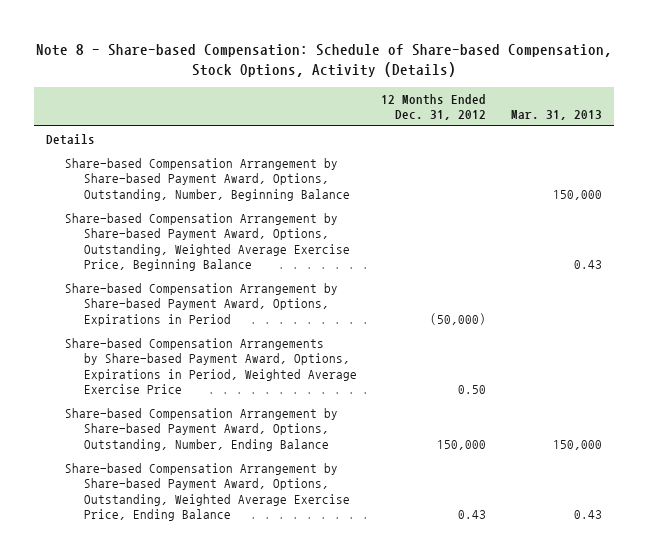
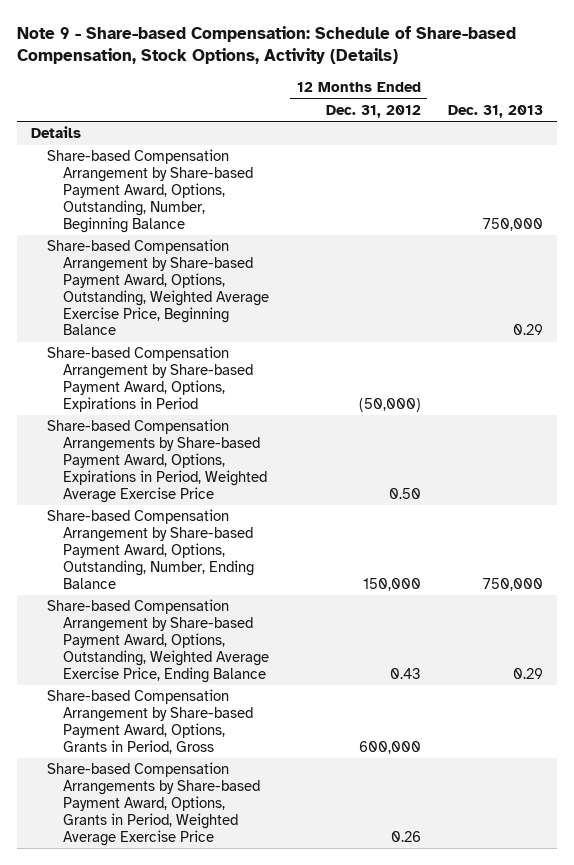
[35,43,612,77] Note 8 - Share-based Compensation: Schedule of Share-based Compensation, Stock Options, Activity (Details) -> [16,26,516,65] Note 9 - Share-based Compensation: Schedule of Share-based Compensation, Stock Options, Activity (Details)
[510,109,602,120] Mar. 31, 2013 -> none
none -> [448,104,544,118] Dec. 31, 2013
none -> [46,689,253,754] Share-based Compensation Arrangement by Share-based Payment Award, Options, Grants in Period, Gross
none -> [46,762,260,846] Share-based Compensation Arrangements by Share-based Payment Award, Options, Grants in Period, Weighted Average Exercise Price

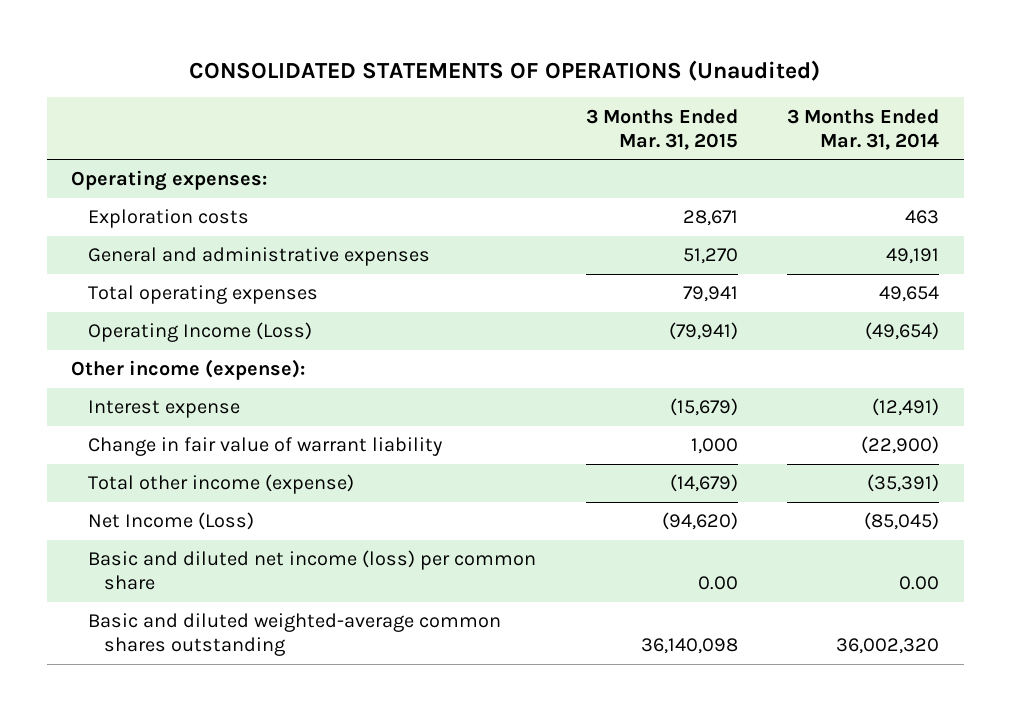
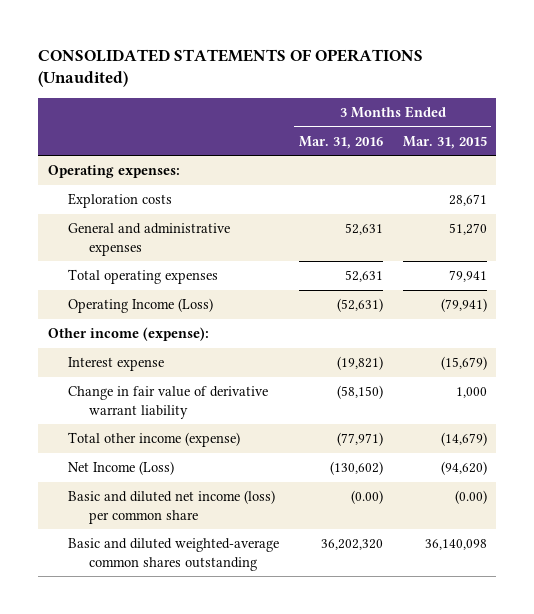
[787,108,940,150] 3 Months Ended Mar. 31, 2014 -> none
none -> [298,135,383,149] Mar. 31, 2016
[87,437,442,457] Change in fair value of warrant liability -> [68,386,269,419] Change in fair value of derivative warrant liability
[697,576,738,591] 0.00 -> [454,490,487,505] (0.00)

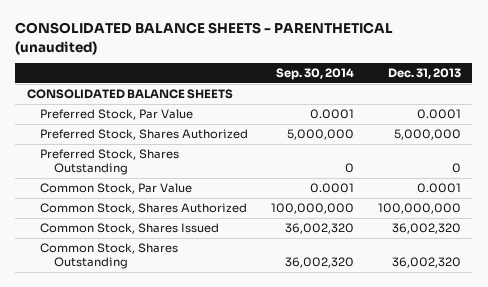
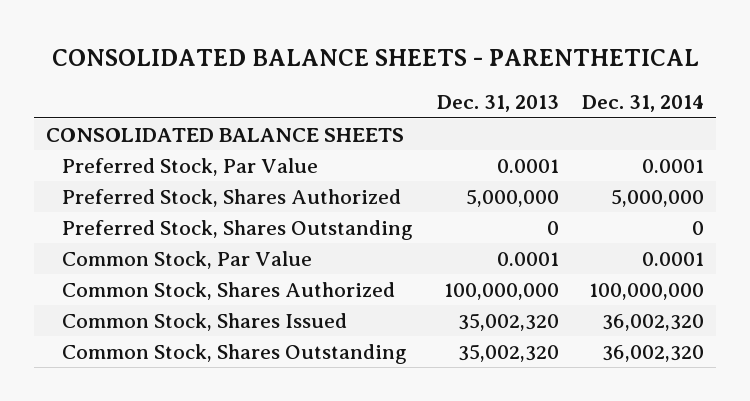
[15,22,394,55] CONSOLIDATED BALANCE SHEETS - PARENTHETICAL (unaudited) -> [51,49,699,67] CONSOLIDATED BALANCE SHEETS - PARENTHETICAL
[276,68,355,81] Sep. 30, 2014 -> none
none -> [582,95,705,113] Dec. 31, 2014
[391,222,461,234] 36,002,320 -> [457,312,559,331] 35,002,320
[391,257,461,269] 36,002,320 -> [457,343,559,362] 35,002,320

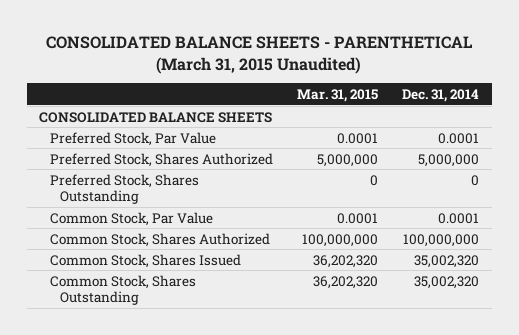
[51,49,699,67] CONSOLIDATED BALANCE SHEETS - PARENTHETICAL -> [46,36,473,74] CONSOLIDATED BALANCE SHEETS - PARENTHETICAL (March 31, 2015 Unaudited)
[436,95,559,113] Dec. 31, 2013 -> none
none -> [297,89,379,103] Mar. 31, 2015
[602,313,705,331] 36,002,320 -> [414,254,480,268] 35,002,320
[602,344,705,362] 36,002,320 -> [414,275,480,289] 35,002,320

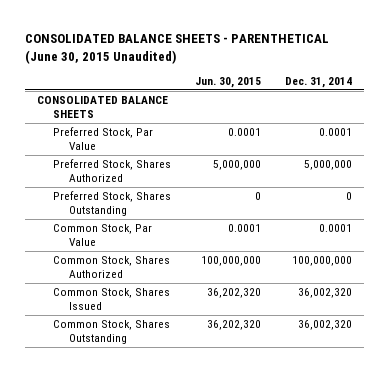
[46,36,473,74] CONSOLIDATED BALANCE SHEETS - PARENTHETICAL (March 31, 2015 Unaudited) -> [25,33,330,64] CONSOLIDATED BALANCE SHEETS - PARENTHETICAL (June 30, 2015 Unaudited)
[297,89,379,103] Mar. 31, 2015 -> none
none -> [195,76,262,88] Jun. 30, 2015
[414,254,480,268] 35,002,320 -> [298,287,353,298] 36,002,320
[414,275,480,289] 35,002,320 -> [298,319,353,330] 36,002,320

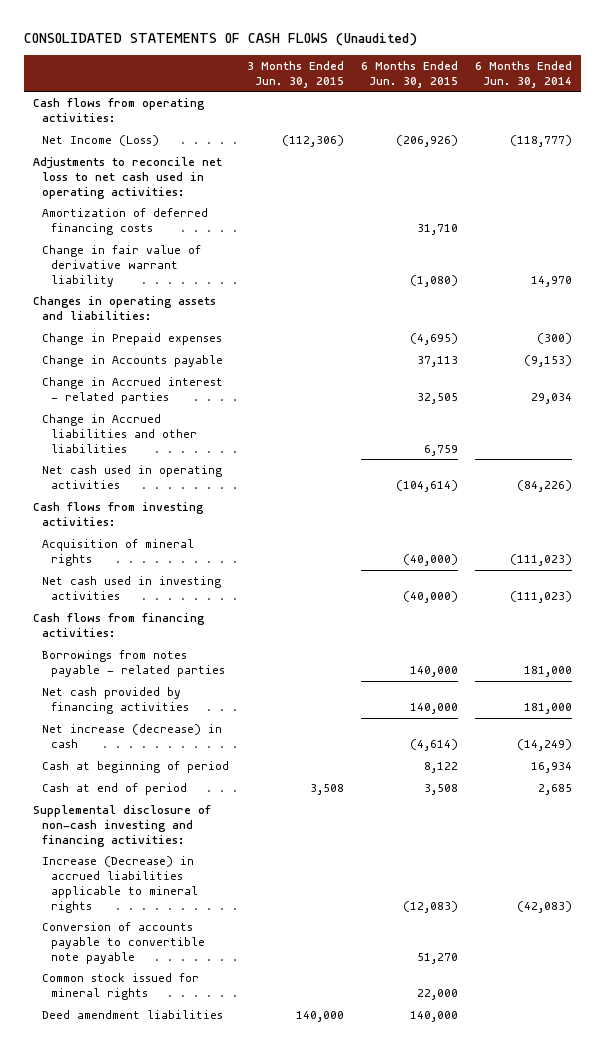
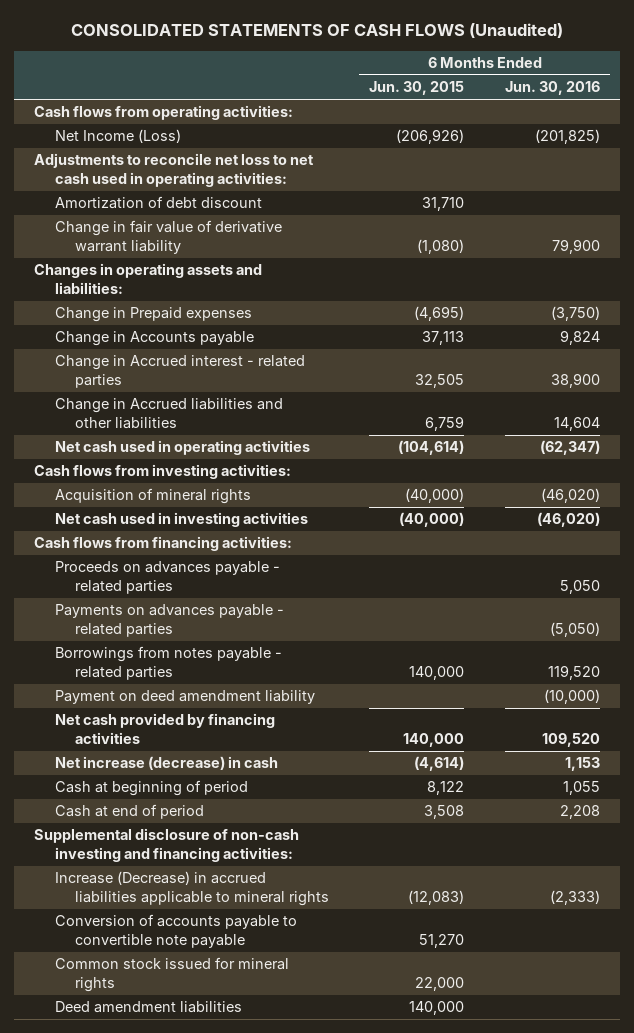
[246,60,344,88] 3 Months Ended Jun. 30, 2015 -> none
[475,60,573,88] 6 Months Ended Jun. 30, 2014 -> none
none -> [504,81,600,96] Jun. 30, 2016
[42,208,209,235] Amortization of deferred financing costs -> [54,196,262,210] Amortization of debt discount
none -> [54,561,280,594] Proceeds on advances payable - related parties
none -> [54,604,284,637] Payments on advances payable - related parties
none -> [54,690,315,705] Payment on deed amendment liability

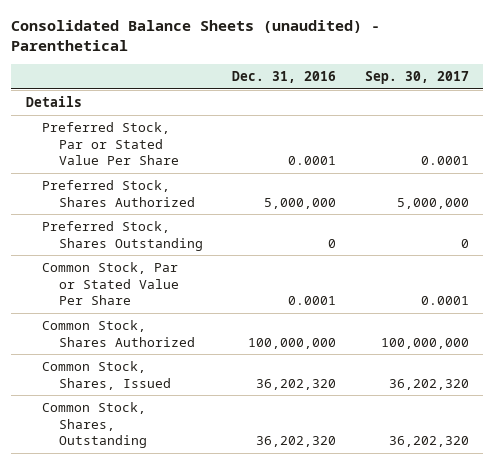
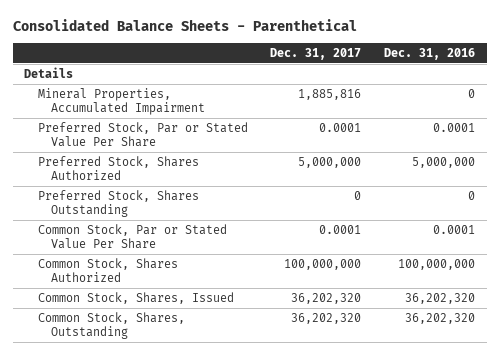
[11,20,381,52] Consolidated Balance Sheets (unaudited) - Parenthetical -> [12,18,357,31] Consolidated Balance Sheets - Parenthetical
[364,71,469,85] Sep. 30, 2017 -> none
none -> [270,47,362,60] Dec. 31, 2017
none -> [37,88,205,115] Mineral Properties, Accumulated Impairment

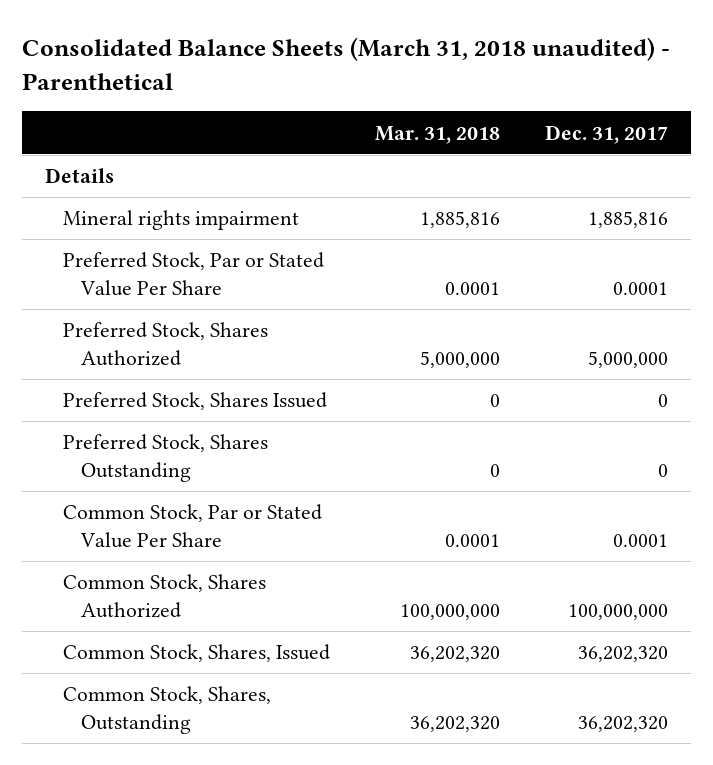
[12,18,357,31] Consolidated Balance Sheets - Parenthetical -> [22,36,671,90] Consolidated Balance Sheets (March 31, 2018 unaudited) - Parenthetical
[384,47,476,60] Dec. 31, 2016 -> none
none -> [374,125,500,144] Mar. 31, 2018
[37,88,205,115] Mineral Properties, Accumulated Impairment -> [62,210,299,231] Mineral rights impairment
none -> [62,392,327,411] Preferred Stock, Shares Issued

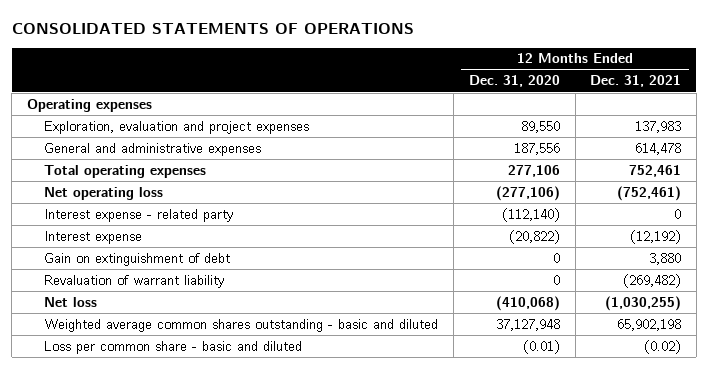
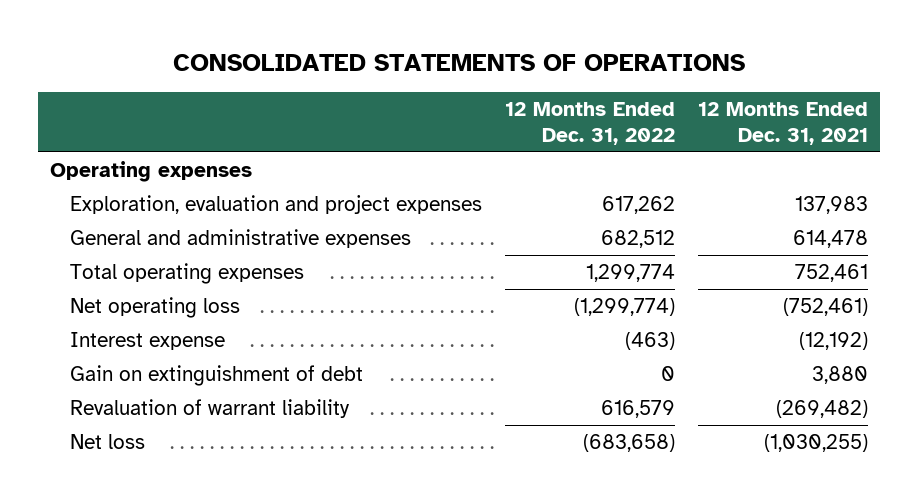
[468,75,560,88] Dec. 31, 2020 -> none
none -> [505,102,676,145] 12 Months Ended Dec. 31, 2022
[44,208,234,222] Interest expense - related party -> none
[44,318,439,332] Weighted average common shares outstanding - basic and diluted -> none
[44,340,303,354] Loss per common share - basic and diluted -> none

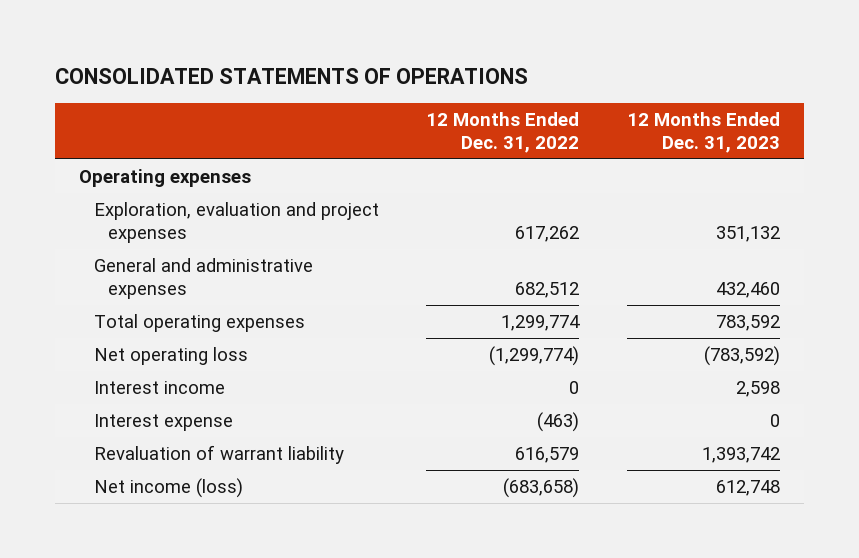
[698,102,869,145] 12 Months Ended Dec. 31, 2021 -> none
none -> [627,112,781,153] 12 Months Ended Dec. 31, 2023
none -> [93,381,225,395] Interest income
[69,365,363,387] Gain on extinguishment of debt -> none
[69,434,145,450] Net loss -> [93,478,243,499] Net income (loss)

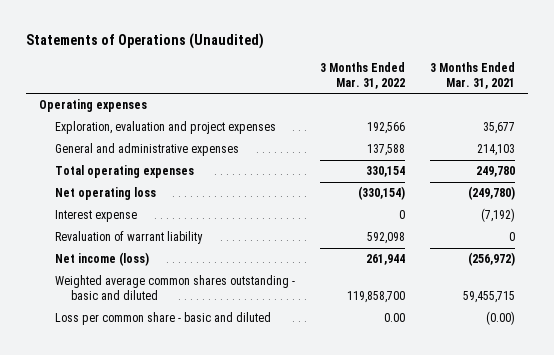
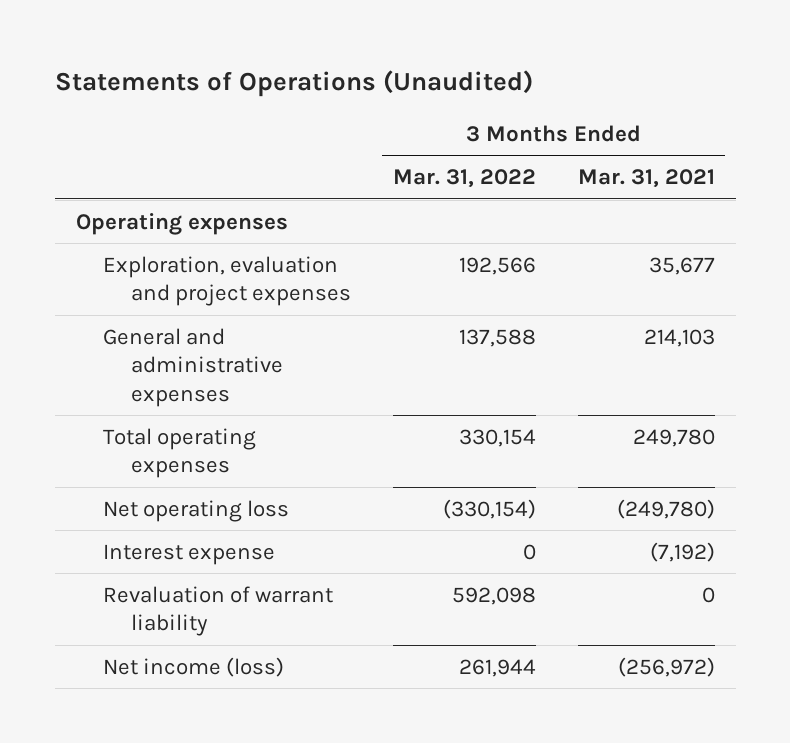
[54,275,295,300] Weighted average common shares outstanding - basic and diluted -> none
[54,312,271,326] Loss per common share - basic and diluted -> none

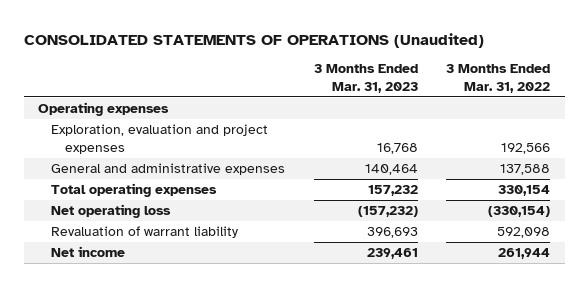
[54,70,533,98] Statements of Operations (Unaudited) -> [23,32,484,48] CONSOLIDATED STATEMENTS OF OPERATIONS (Unaudited)
[577,169,715,189] Mar. 31, 2021 -> none
none -> [313,64,418,93] 3 Months Ended Mar. 31, 2023
[103,543,276,565] Interest expense -> none
[103,656,285,677] Net income (loss) -> [51,246,126,258] Net income

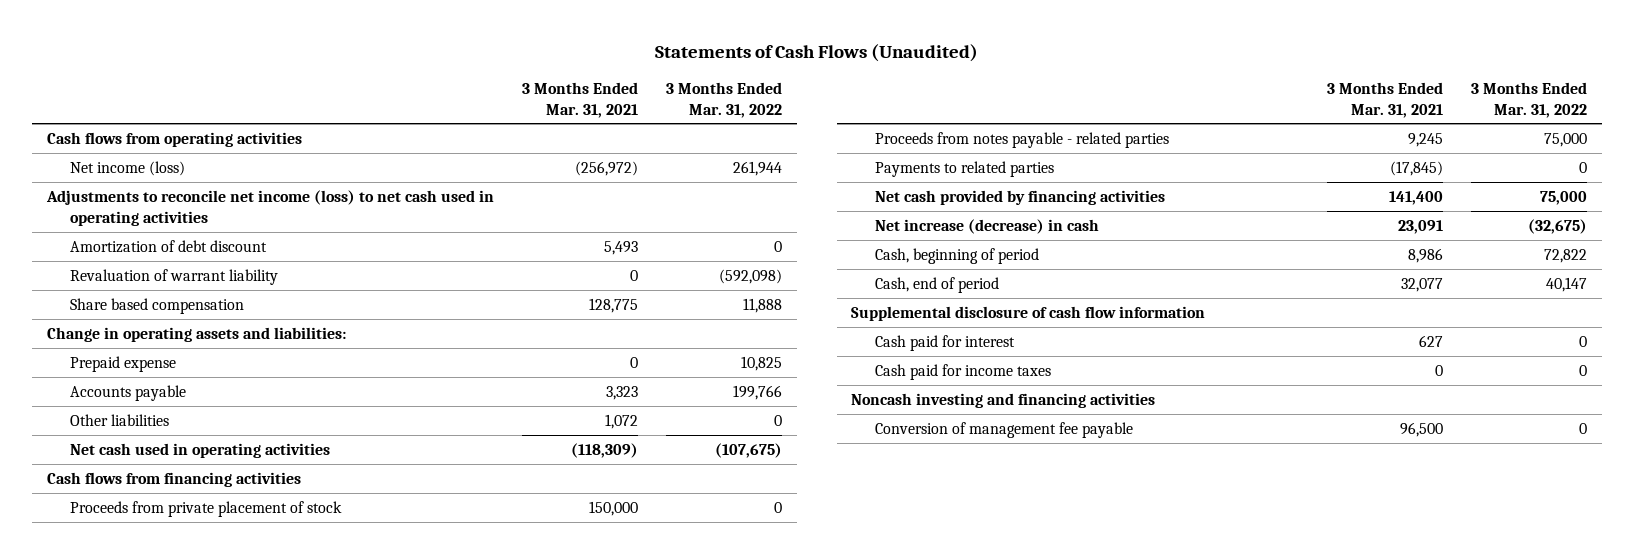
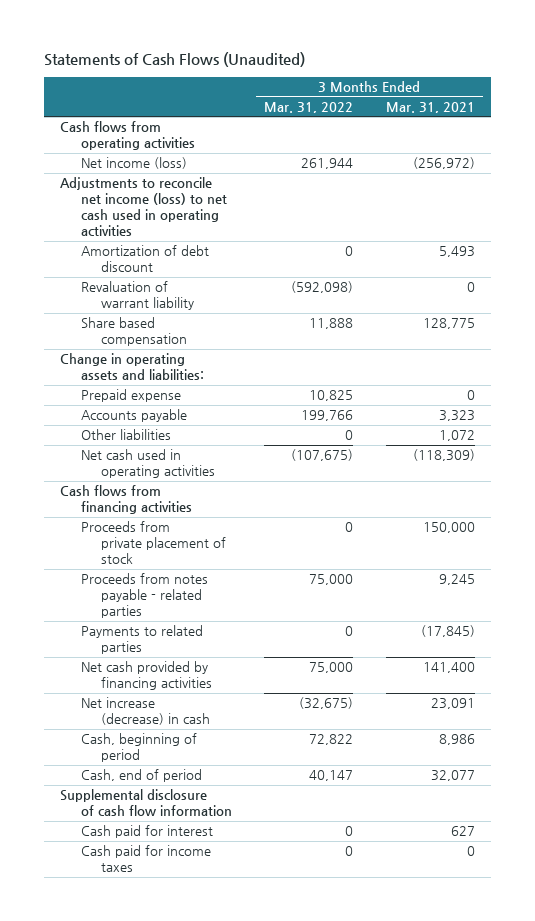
[851,392,1156,408] Noncash investing and financing activities -> none
[874,421,1133,438] Conversion of management fee payable -> none

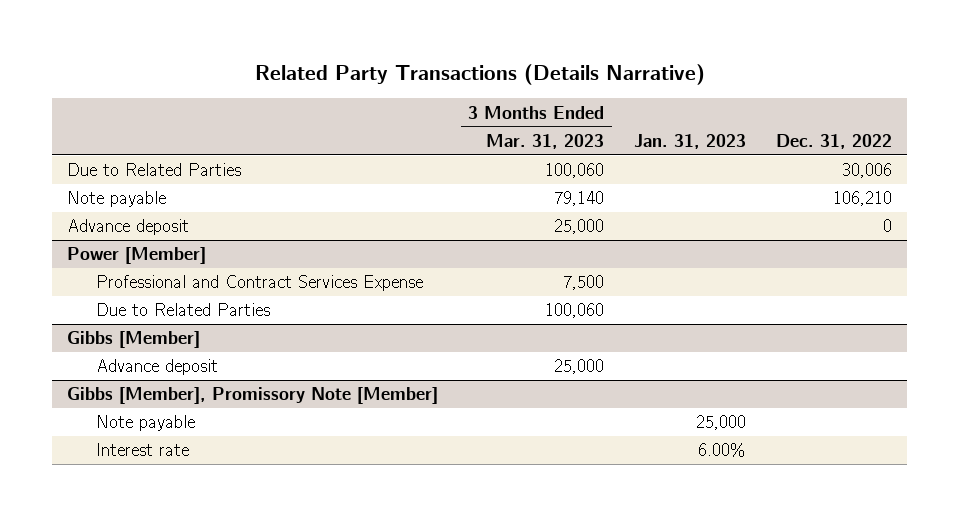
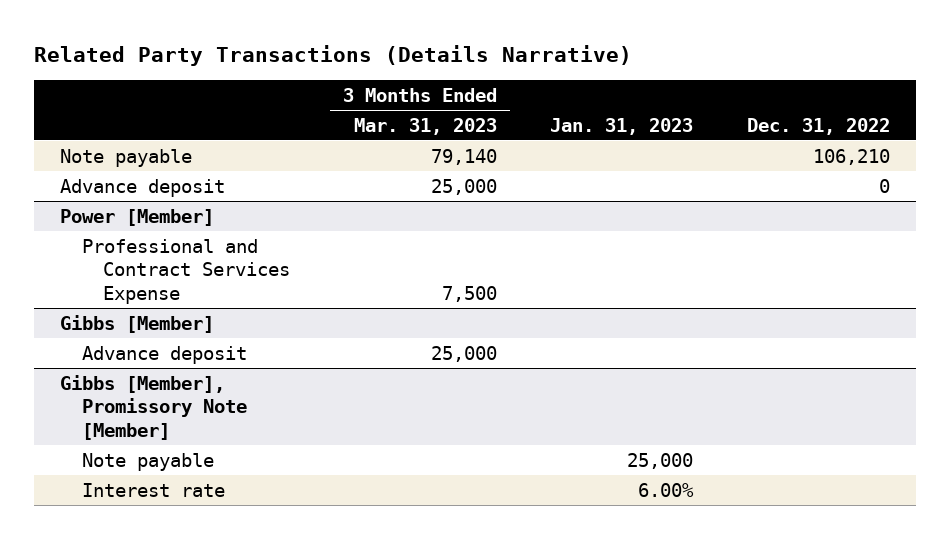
[67,163,242,177] Due to Related Parties -> none
[95,303,270,317] Due to Related Parties -> none

